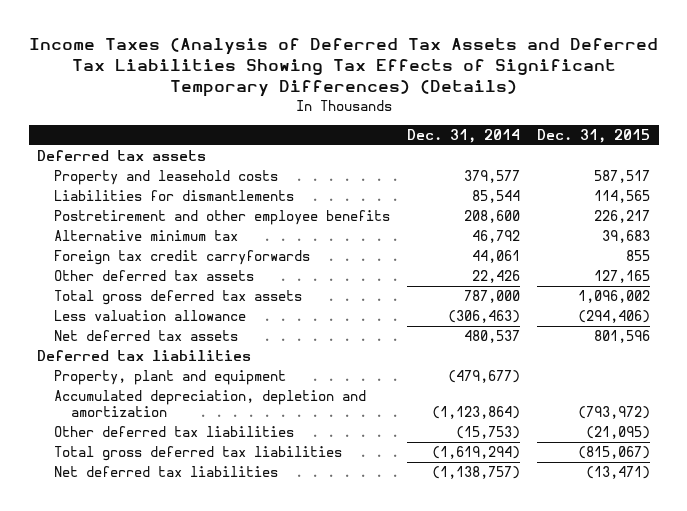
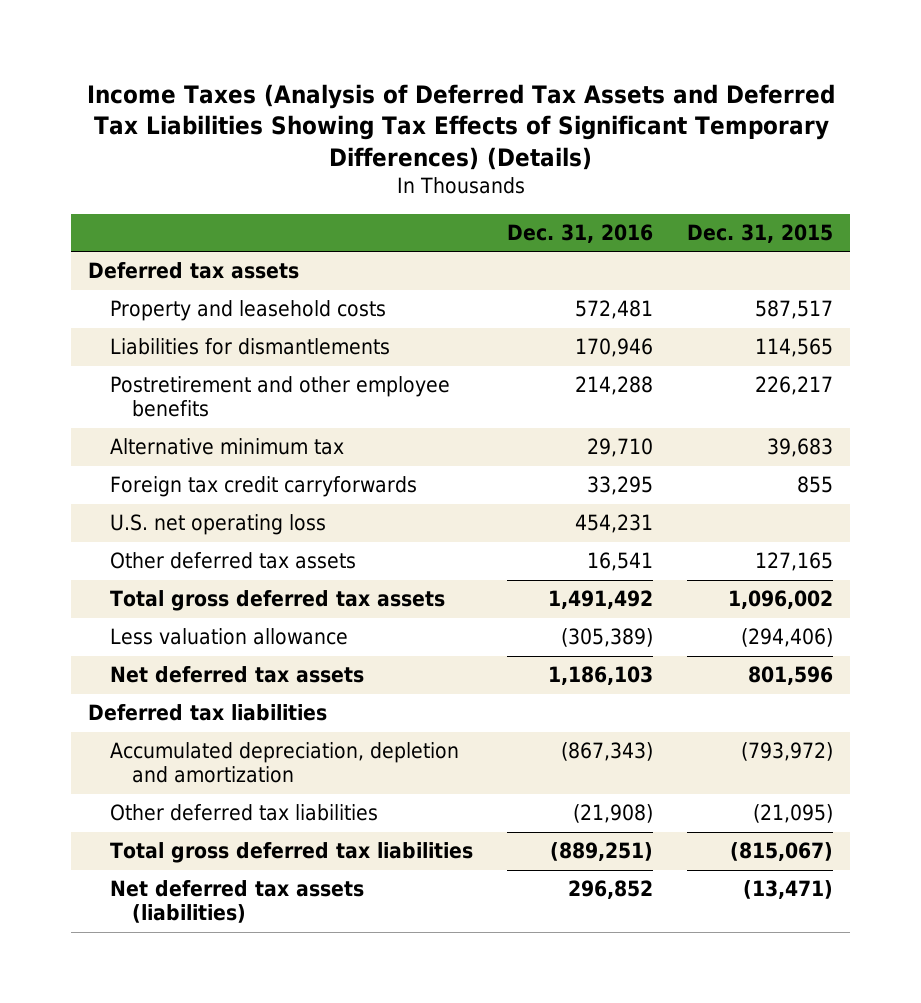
[407,128,521,143] Dec. 31, 2014 -> none
none -> [507,223,654,243] Dec. 31, 2016
none -> [110,514,327,536] U.S. net operating loss
[54,370,287,386] Property, plant and equipment -> none
[54,466,279,478] Net deferred tax liabilities -> [110,880,365,924] Net deferred tax assets (liabilities)

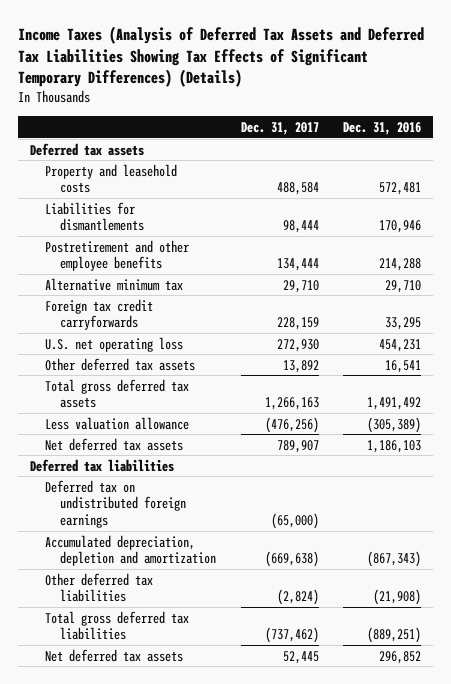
[687,223,834,243] Dec. 31, 2015 -> none
none -> [240,121,319,135] Dec. 31, 2017
none -> [45,479,187,529] Deferred tax on undistributed foreign earnings
[110,880,365,924] Net deferred tax assets (liabilities) -> [45,648,184,662] Net deferred tax assets

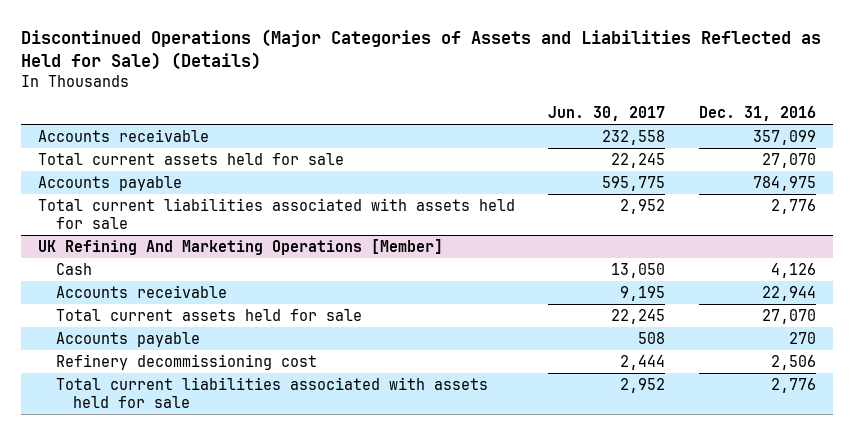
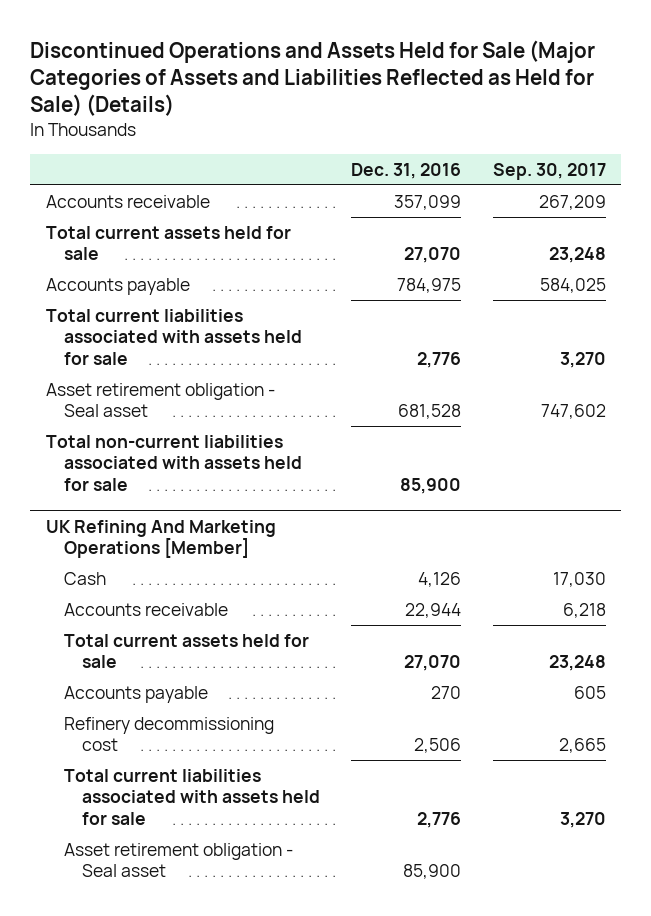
[20,28,821,70] Discontinued Operations (Major Categories of Assets and Liabilities Reflected as Held for Sale) (Details) -> [30,39,596,117] Discontinued Operations and Assets Held for Sale (Major Categories of Assets and Liabilities Reflected as Held for Sale) (Details)
[548,106,666,122] Jun. 30, 2017 -> none
none -> [492,162,606,180] Sep. 30, 2017
none -> [45,382,275,418] Asset retirement obligation - Seal asset
none -> [45,434,303,491] Total non-current liabilities associated with assets held for sale
none -> [64,842,294,878] Asset retirement obligation - Seal asset

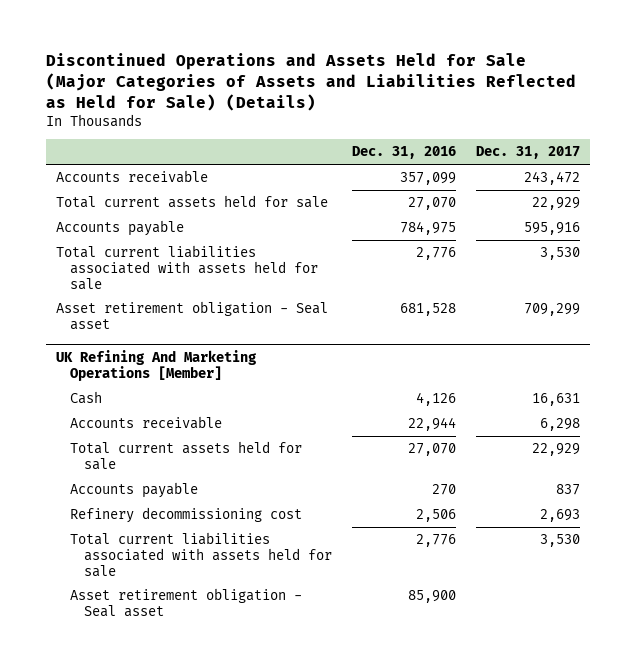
[492,162,606,180] Sep. 30, 2017 -> none
none -> [475,146,580,160] Dec. 31, 2017
[45,434,303,491] Total non-current liabilities associated with assets held for sale -> none

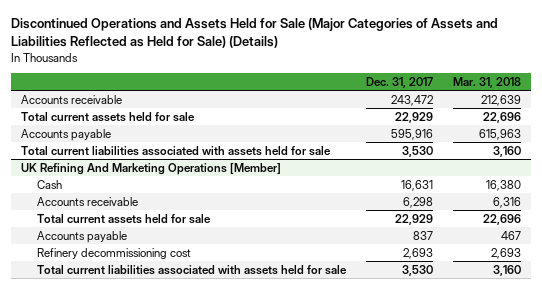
[351,146,456,160] Dec. 31, 2016 -> none
none -> [453,77,522,89] Mar. 31, 2018
[55,301,328,330] Asset retirement obligation - Seal asset -> none
[69,588,302,617] Asset retirement obligation - Seal asset -> none

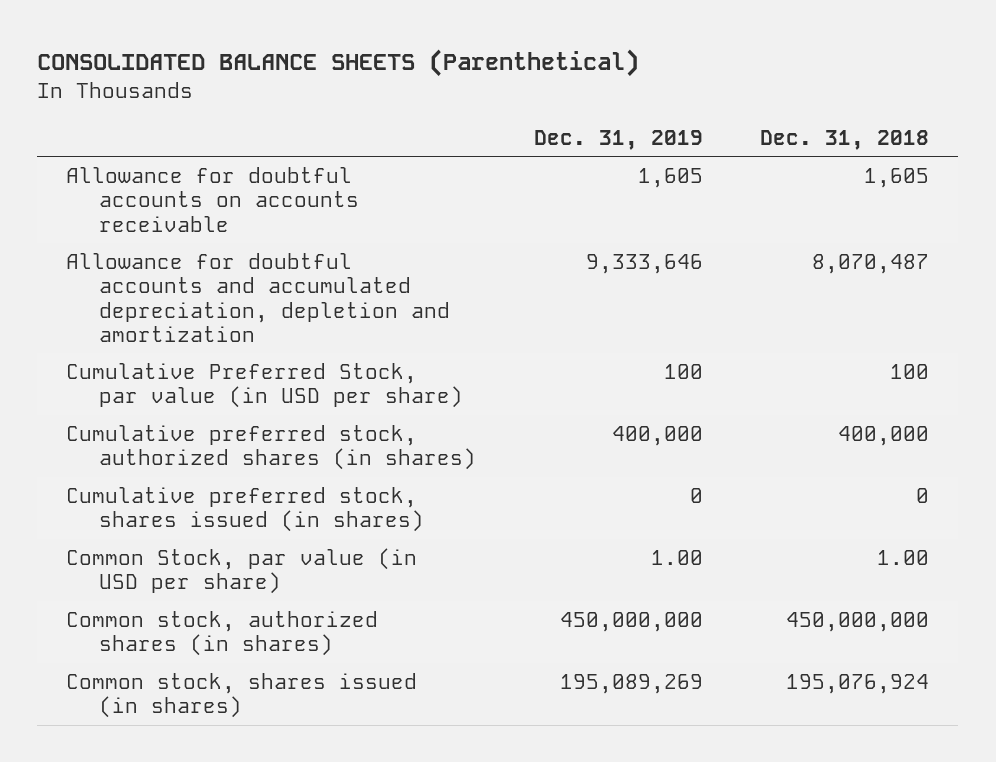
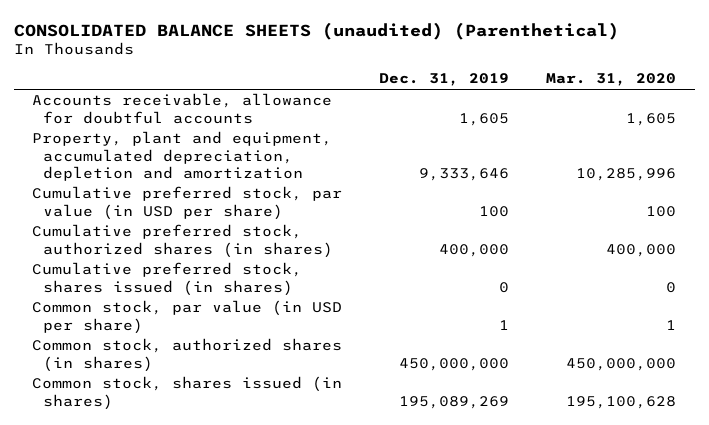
[37,48,640,77] CONSOLIDATED BALANCE SHEETS (Parenthetical) -> [14,21,620,40] CONSOLIDATED BALANCE SHEETS (unaudited) (Parenthetical)
[760,129,930,150] Dec. 31, 2018 -> none
none -> [546,73,677,87] Mar. 31, 2020
[66,167,360,232] Allowance for doubtful accounts on accounts receivable -> [32,93,333,124] Accounts receivable, allowance for doubtful accounts
[66,253,451,343] Allowance for doubtful accounts and accumulated depreciation, depletion and amortization -> [32,131,333,181] Property, plant and equipment, accumulated depreciation, depletion and amortization
[66,363,464,409] Cumulative Preferred Stock, par value (in USD per share) -> [32,186,343,220] Cumulative preferred stock, par value (in USD per share)
[66,548,418,595] Common Stock, par value (in USD per share) -> [32,300,343,334] Common stock, par value (in USD per share)
[650,550,703,566] 1.00 -> [499,319,510,330] 1

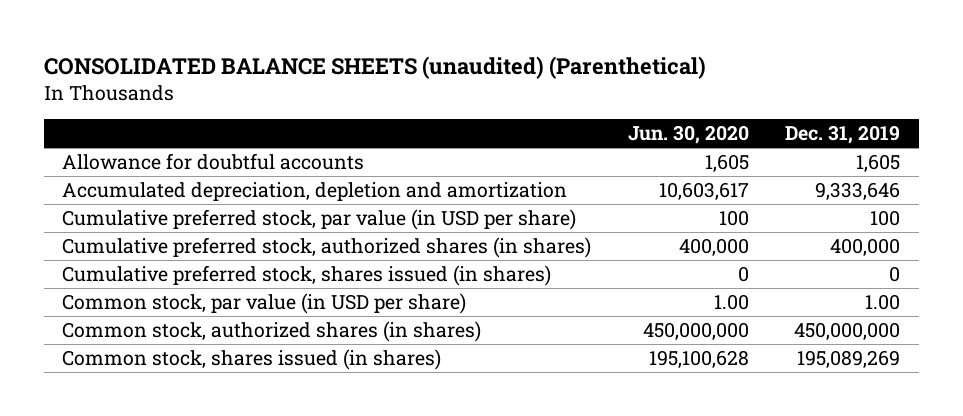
[546,73,677,87] Mar. 31, 2020 -> none
none -> [627,125,749,145] Jun. 30, 2020
[32,93,333,124] Accounts receivable, allowance for doubtful accounts -> [62,153,365,171] Allowance for doubtful accounts
[32,131,333,181] Property, plant and equipment, accumulated depreciation, depletion and amortization -> [62,182,568,202] Accumulated depreciation, depletion and amortization
[499,319,510,330] 1 -> [865,294,901,311] 1.00

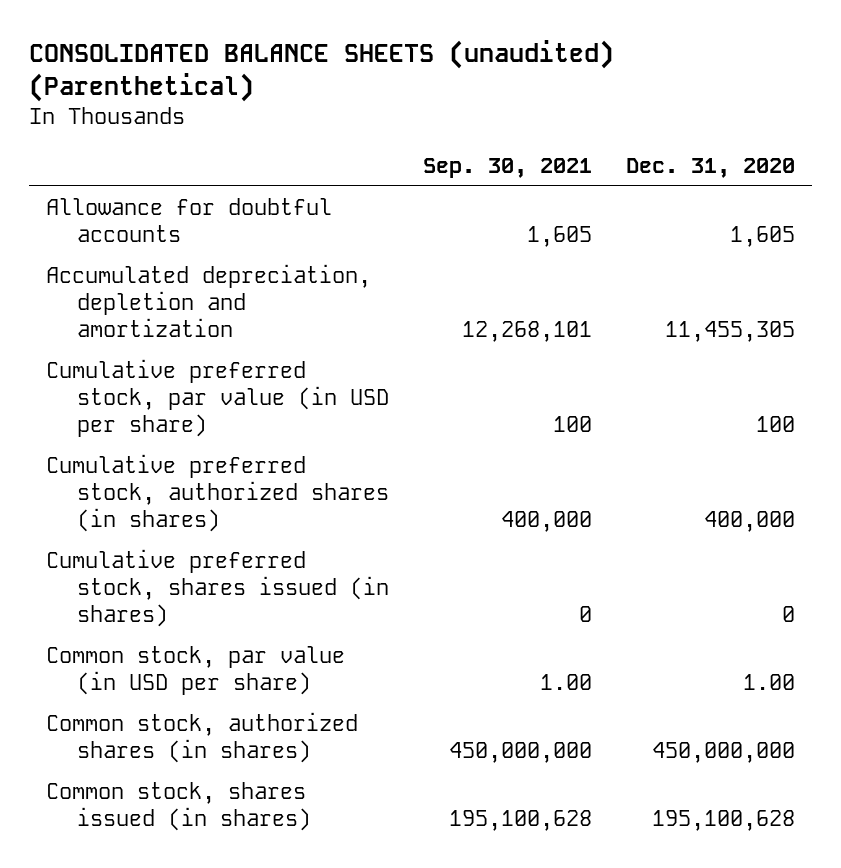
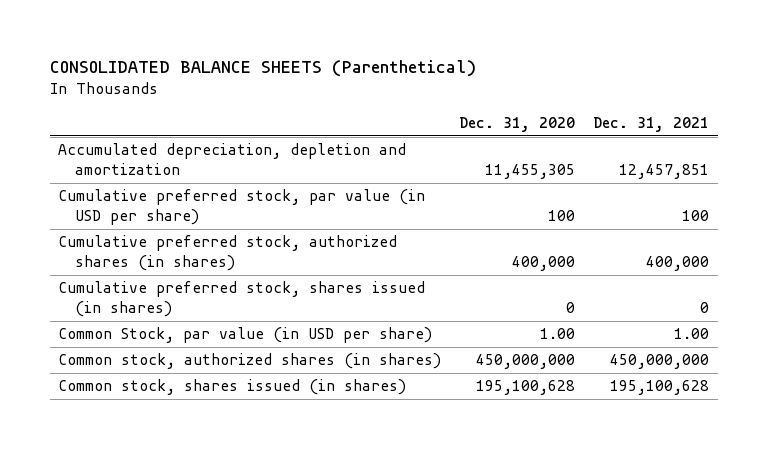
[28,39,614,102] CONSOLIDATED BALANCE SHEETS (unaudited) (Parenthetical) -> [49,60,476,78] CONSOLIDATED BALANCE SHEETS (Parenthetical)
[422,157,592,178] Sep. 30, 2021 -> none
none -> [592,116,709,132] Dec. 31, 2021
[45,197,332,243] Allowance for doubtful accounts -> none
[45,645,345,696] Common stock, par value (in USD per share) -> [58,327,433,344] Common Stock, par value (in USD per share)

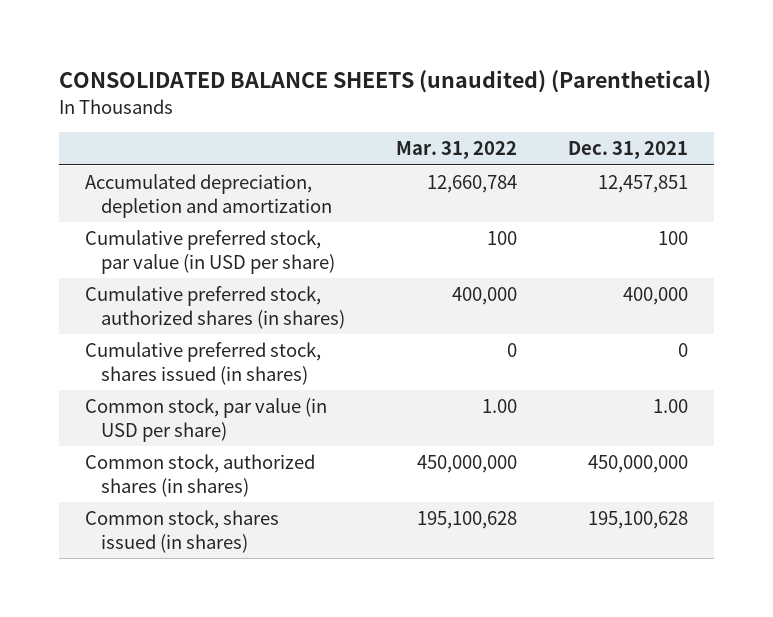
[49,60,476,78] CONSOLIDATED BALANCE SHEETS (Parenthetical) -> [59,70,712,94] CONSOLIDATED BALANCE SHEETS (unaudited) (Parenthetical)
[459,116,576,132] Dec. 31, 2020 -> none
none -> [396,141,518,160] Mar. 31, 2022
[58,327,433,344] Common Stock, par value (in USD per share) -> [84,398,327,442] Common stock, par value (in USD per share)

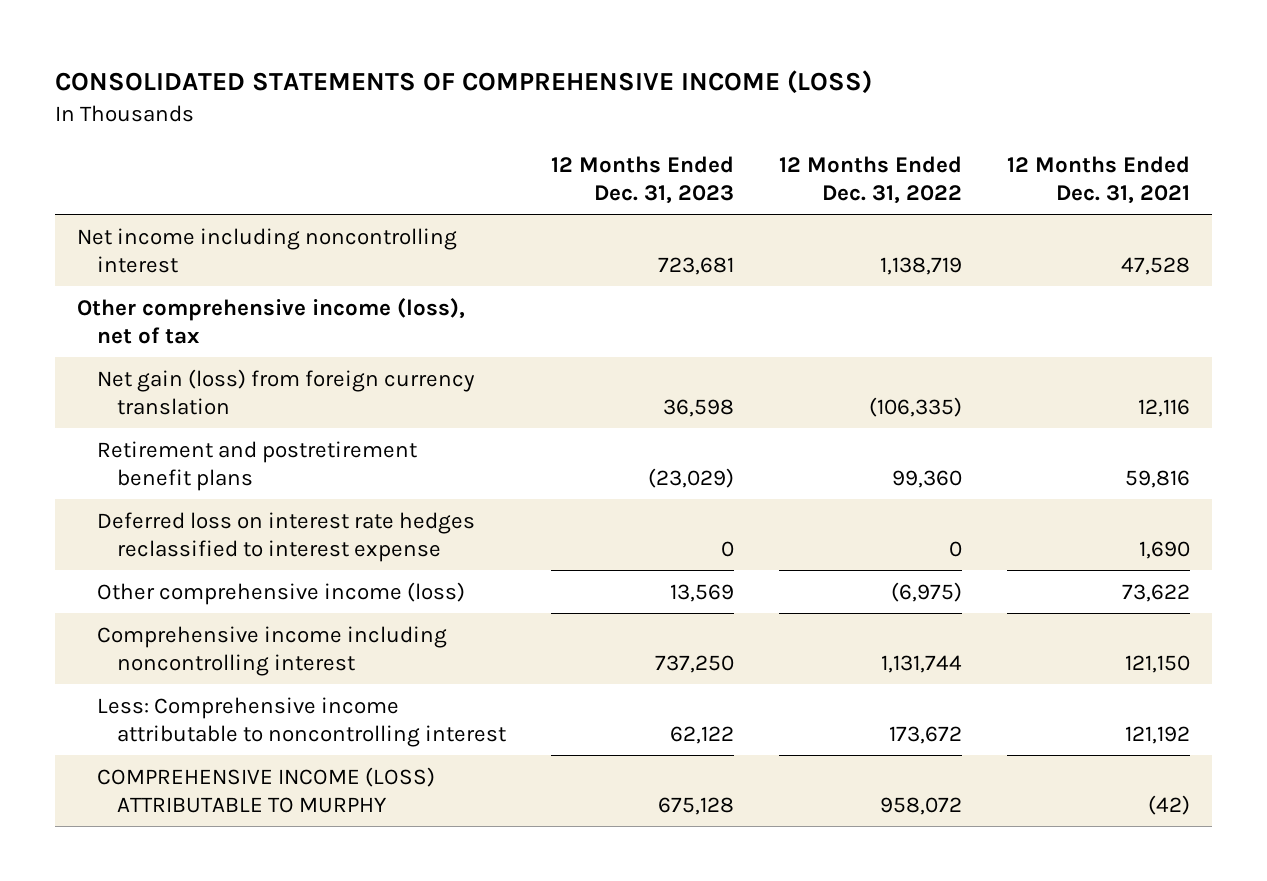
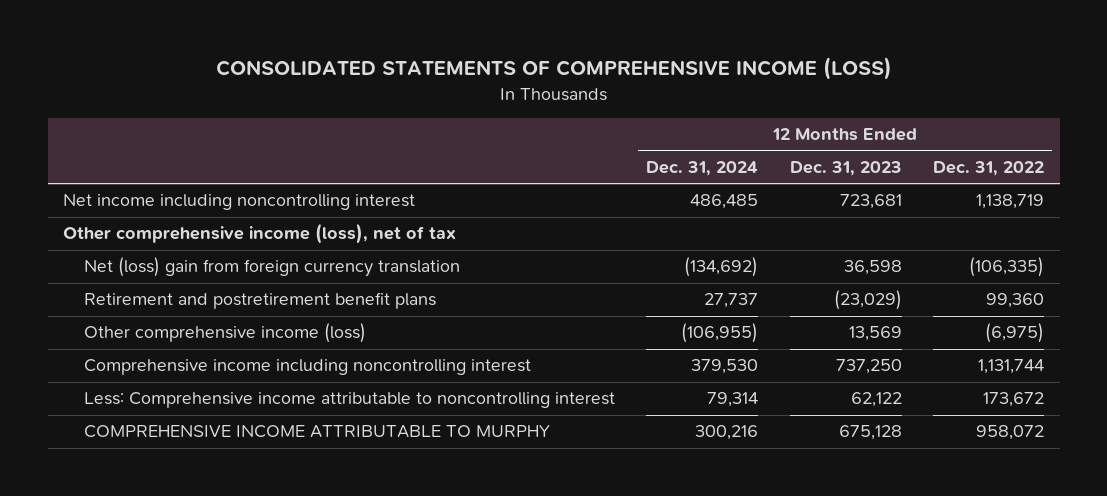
[1006,156,1190,205] 12 Months Ended Dec. 31, 2021 -> none
none -> [646,160,759,176] Dec. 31, 2024
[97,368,476,415] Net gain (loss) from foreign currency translation -> [83,257,460,278] Net (loss) gain from foreign currency translation
[97,511,476,562] Deferred loss on interest rate hedges reclassified to interest expense -> none
[97,766,436,813] COMPREHENSIVE INCOME (LOSS) ATTRIBUTABLE TO MURPHY -> [83,425,550,439] COMPREHENSIVE INCOME ATTRIBUTABLE TO MURPHY

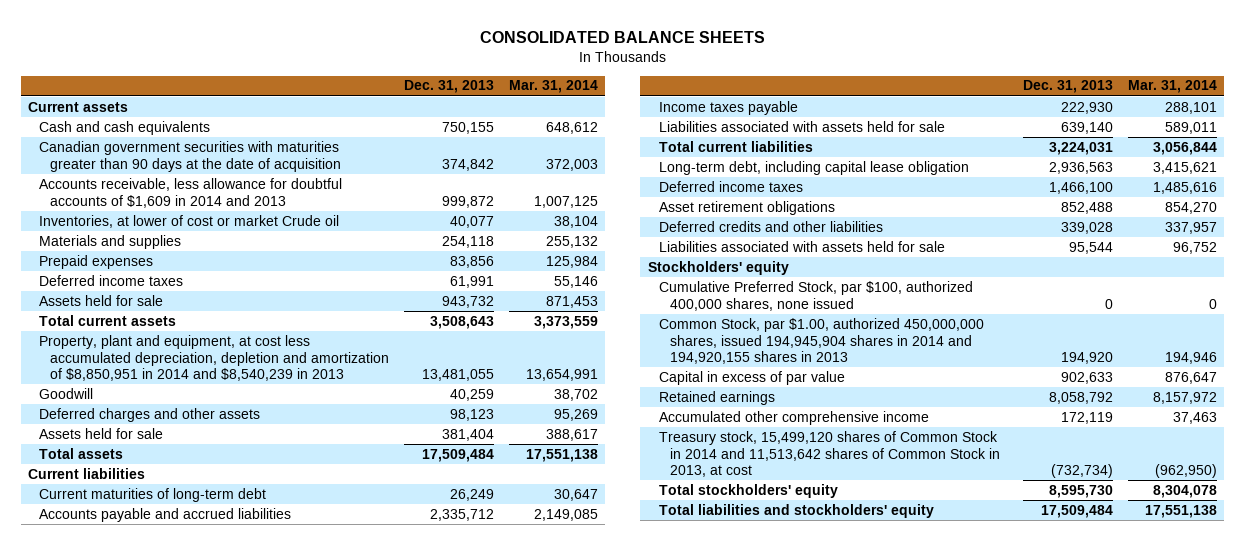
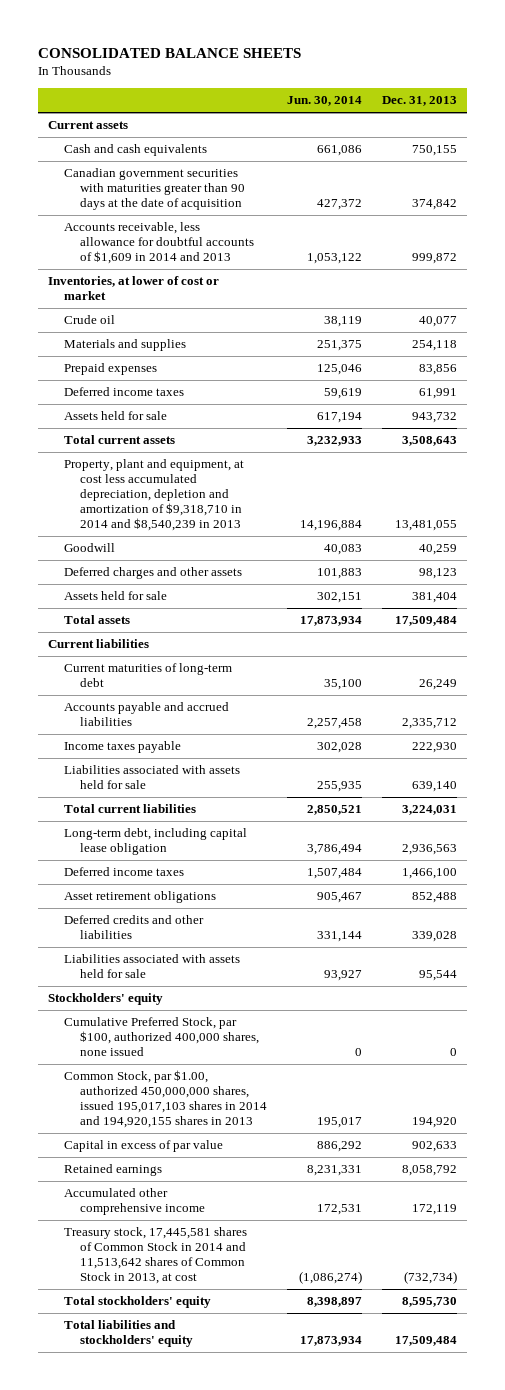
[508,80,598,94] Mar. 31, 2014 -> none
none -> [287,96,363,107] Jun. 30, 2014
none -> [47,276,219,301] Inventories, at lower of cost or market
[39,214,340,228] Inventories, at lower of cost or market Crude oil -> [64,315,116,325] Crude oil
[39,334,390,382] Property, plant and equipment, at cost less accumulated depreciation, depletion and amortization of $8,850,951 in 2014 and $8,540,239 in 2013 -> [64,459,245,531] Property, plant and equipment, at cost less accumulated depreciation, depletion and amortization of $9,318,710 in 2014 and $8,540,239 in 2013
[658,317,984,365] Common Stock, par $1.00, authorized 450,000,000 shares, issued 194,945,904 shares in 2014 and 194,920,155 shares in 2013 -> [64,1070,268,1128] Common Stock, par $1.00, authorized 450,000,000 shares, issued 195,017,103 shares in 2014 and 194,920,155 shares in 2013
[658,430,1000,478] Treasury stock, 15,499,120 shares of Common Stock in 2014 and 11,513,642 shares of Common Stock in 2013, at cost -> [64,1227,248,1284] Treasury stock, 17,445,581 shares of Common Stock in 2014 and 11,513,642 shares of Common Stock in 2013, at cost

